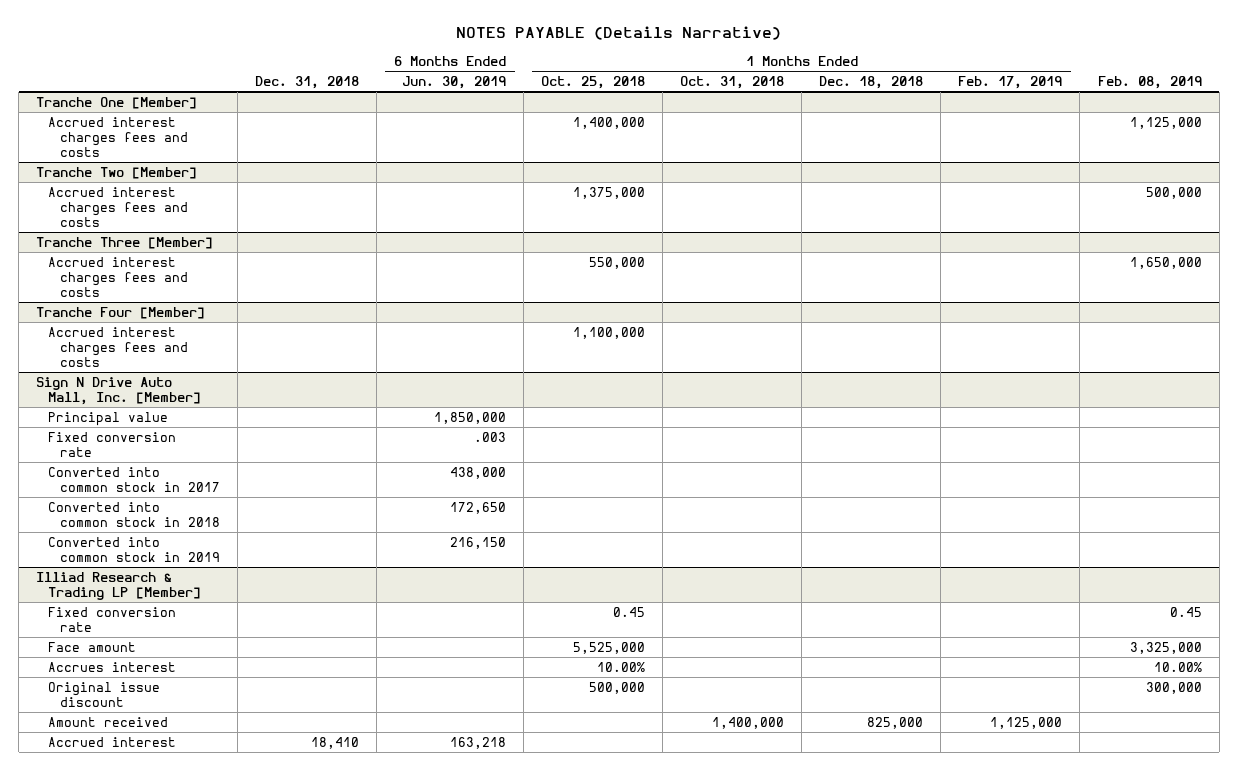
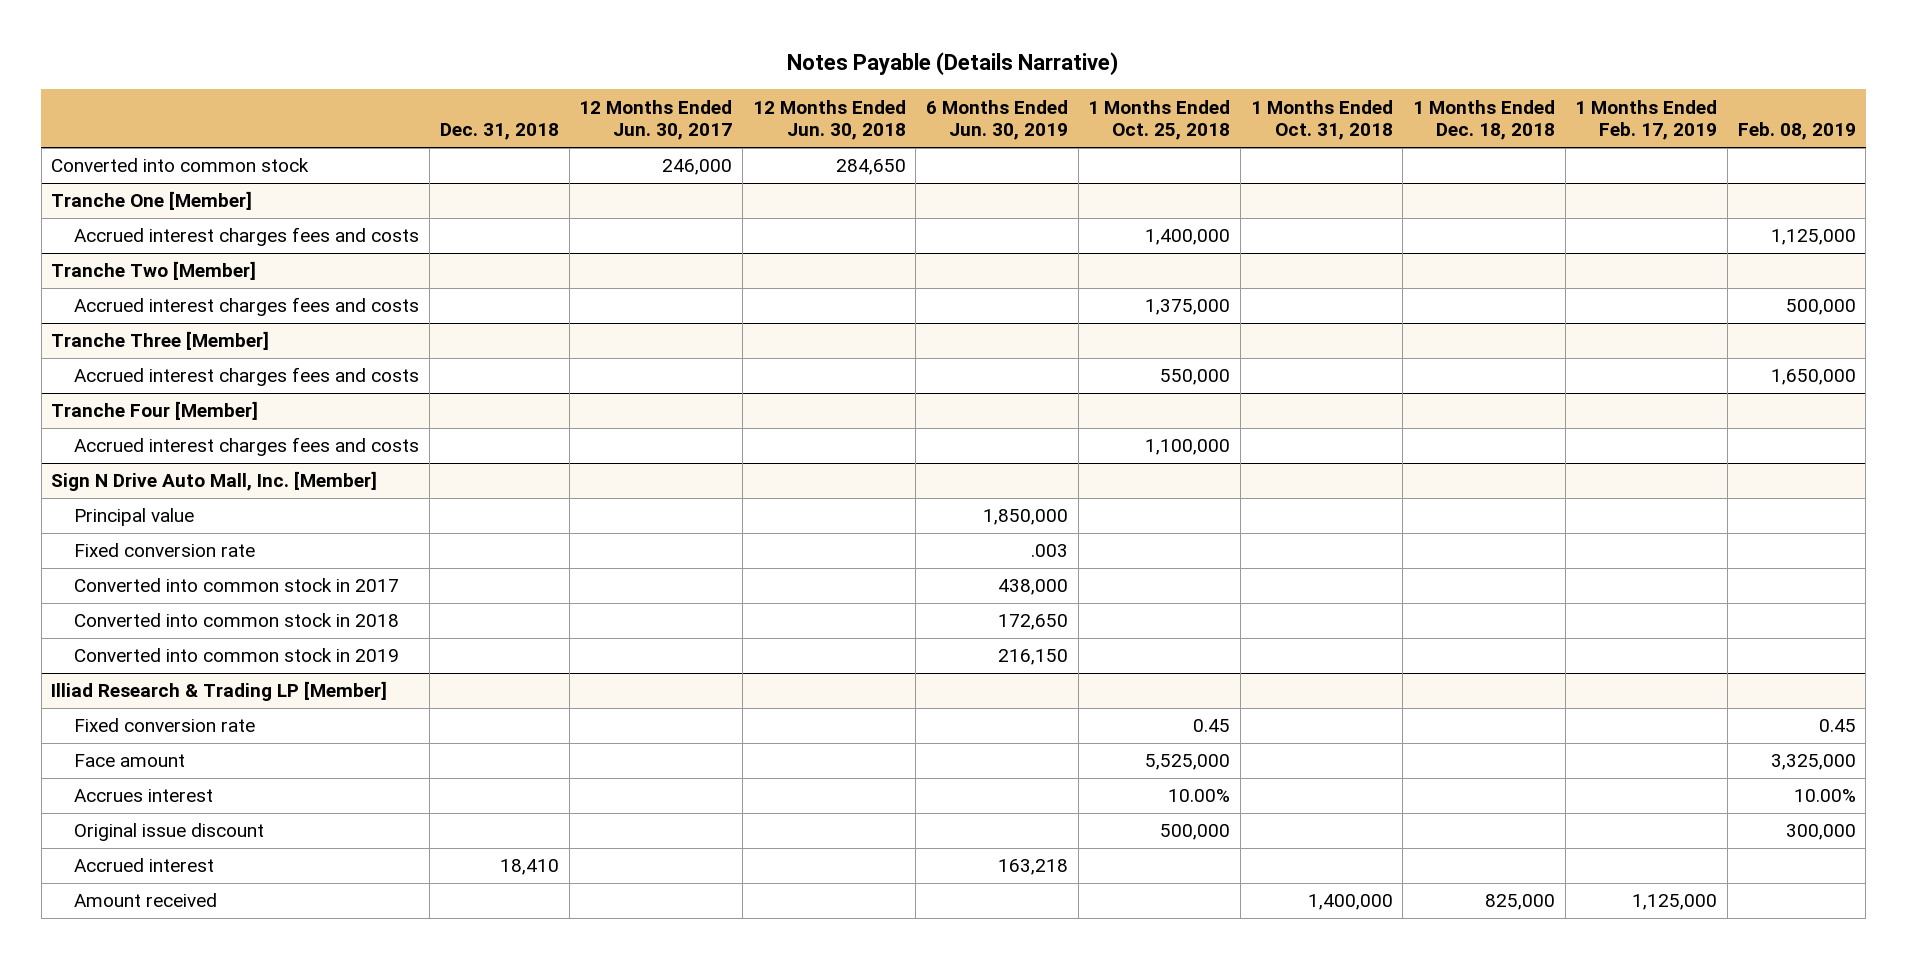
[455,26,781,41] NOTES PAYABLE (Details Narrative) -> [787,52,1119,76] Notes Payable (Details Narrative)
none -> [579,99,733,141] 12 Months Ended Jun. 30, 2017
none -> [752,99,906,141] 12 Months Ended Jun. 30, 2018
none -> [51,158,310,173] Converted into common stock
[48,716,169,727] Amount received -> [74,893,218,908] Amount received

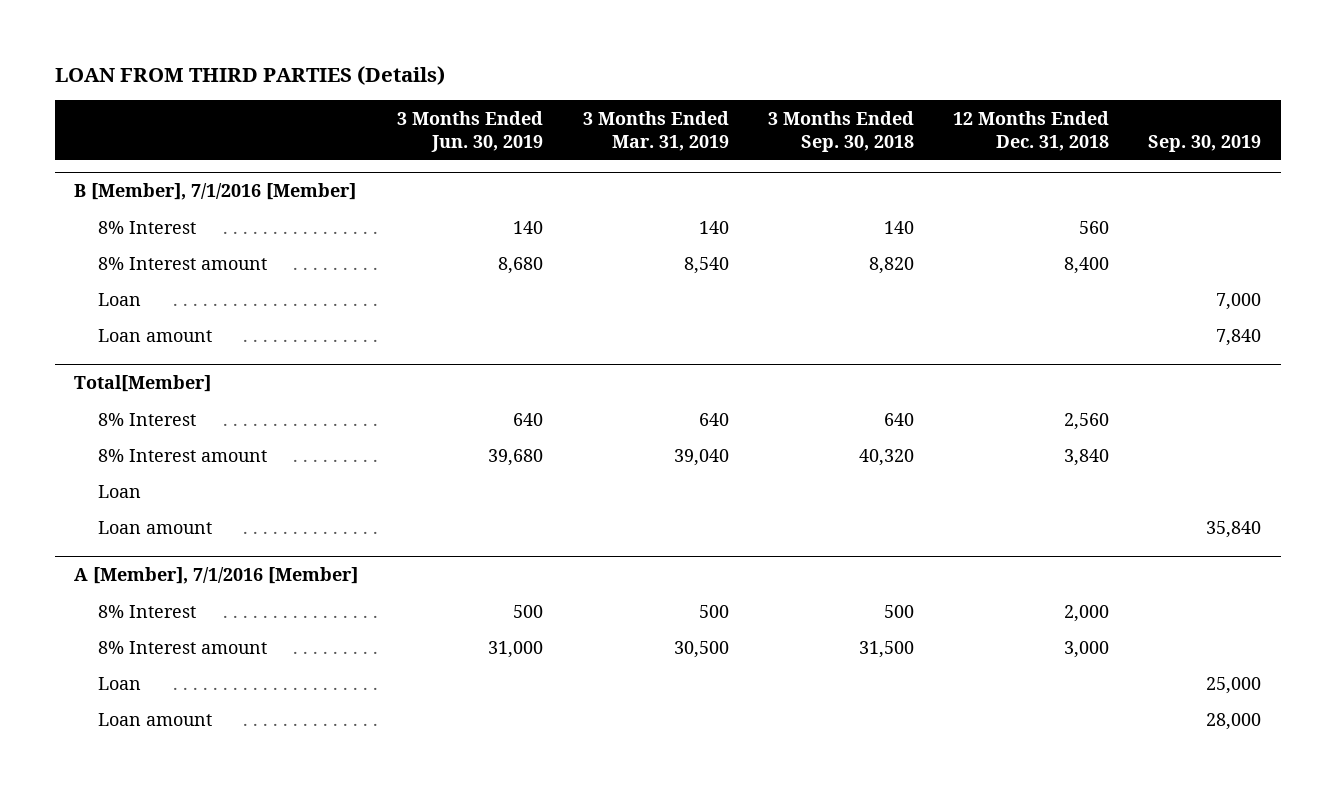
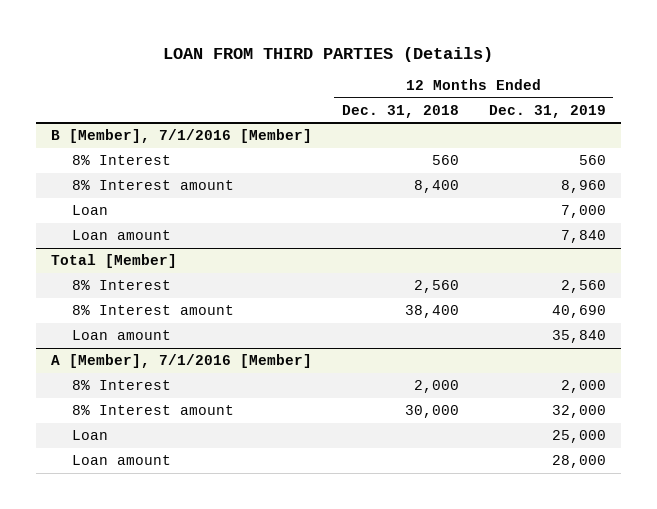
[397,110,544,152] 3 Months Ended Jun. 30, 2019 -> none
[582,110,729,151] 3 Months Ended Mar. 31, 2019 -> none
[767,110,914,152] 3 Months Ended Sep. 30, 2018 -> none
[1148,134,1262,152] Sep. 30, 2019 -> none
none -> [488,104,606,118] Dec. 31, 2019
[74,375,212,393] Total[Member] -> [50,254,177,269] Total [Member]
[97,484,141,498] Loan -> none
[1064,448,1110,466] 3,840 -> [404,305,459,319] 38,400
[1064,640,1110,658] 3,000 -> [404,405,459,419] 30,000

